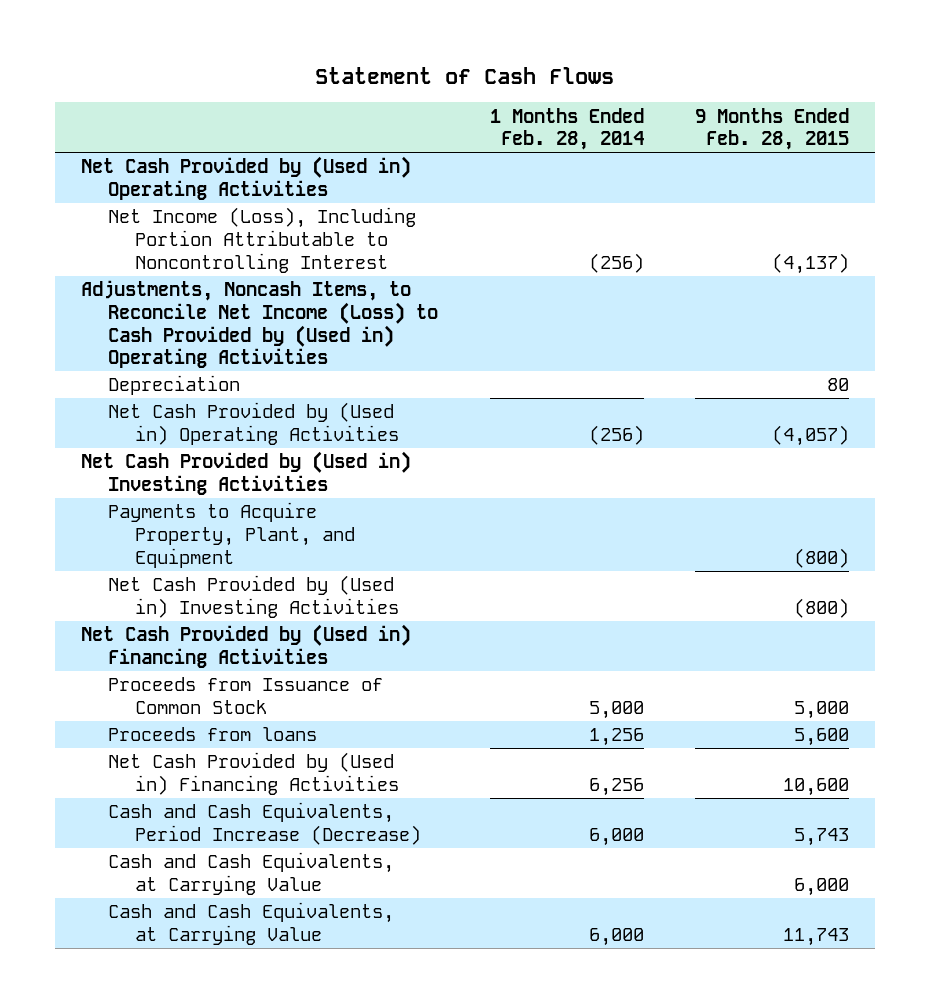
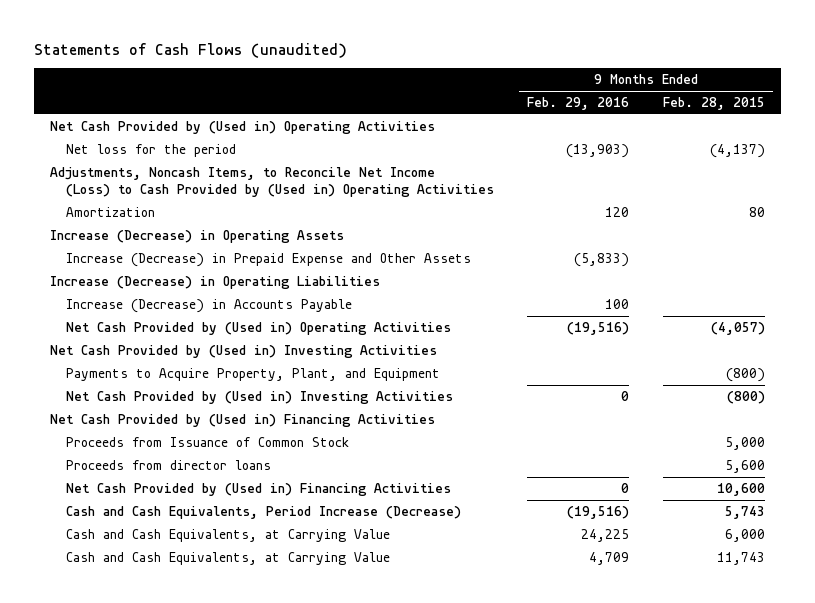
[314,66,614,84] Statement of Cash Flows -> [33,42,347,58] Statements of Cash Flows (unaudited)
[489,107,644,151] 1 Months Ended Feb. 28, 2014 -> none
none -> [527,97,630,111] Feb. 29, 2016
[107,207,416,273] Net Income (Loss), Including Portion Attributable to Noncontrolling Interest -> [66,144,237,158] Net loss for the period
[107,375,240,396] Depreciation -> none
none -> [66,207,156,218] Amortization
none -> [50,230,345,244] Increase (Decrease) in Operating Assets
none -> [66,253,472,268] Increase (Decrease) in Prepaid Expense and Other Assets
none -> [50,276,381,290] Increase (Decrease) in Operating Liabilities
none -> [66,299,353,314] Increase (Decrease) in Accounts Payable
[107,727,317,742] Proceeds from loans -> [66,460,272,471] Proceeds from director loans

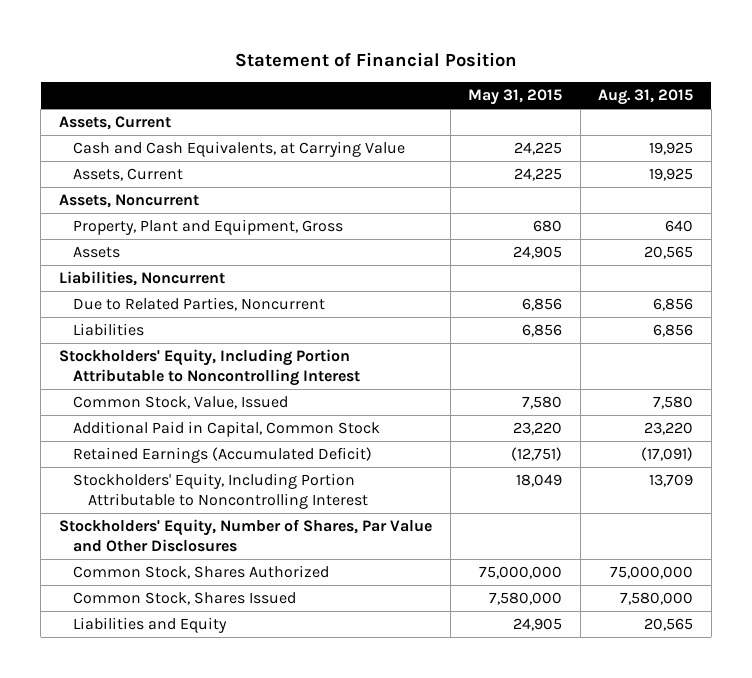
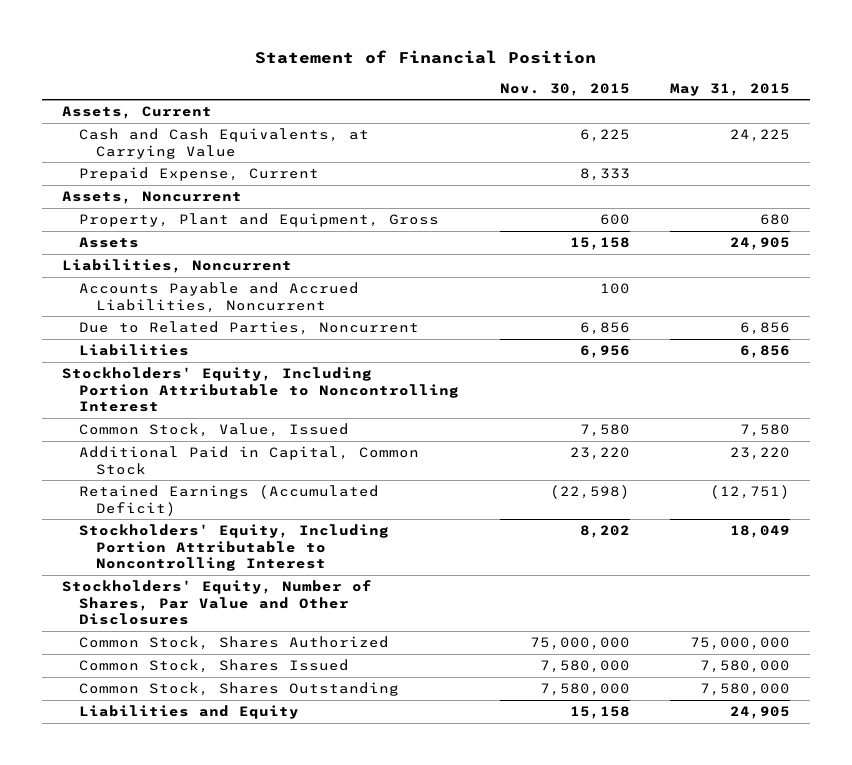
[598,89,694,106] Aug. 31, 2015 -> none
none -> [499,82,630,96] Nov. 30, 2015
[73,168,184,182] Assets, Current -> none
none -> [78,167,319,182] Prepaid Expense, Current
none -> [78,282,359,313] Accounts Payable and Accrued Liabilities, Noncurrent
none -> [78,682,399,697] Common Stock, Shares Outstanding

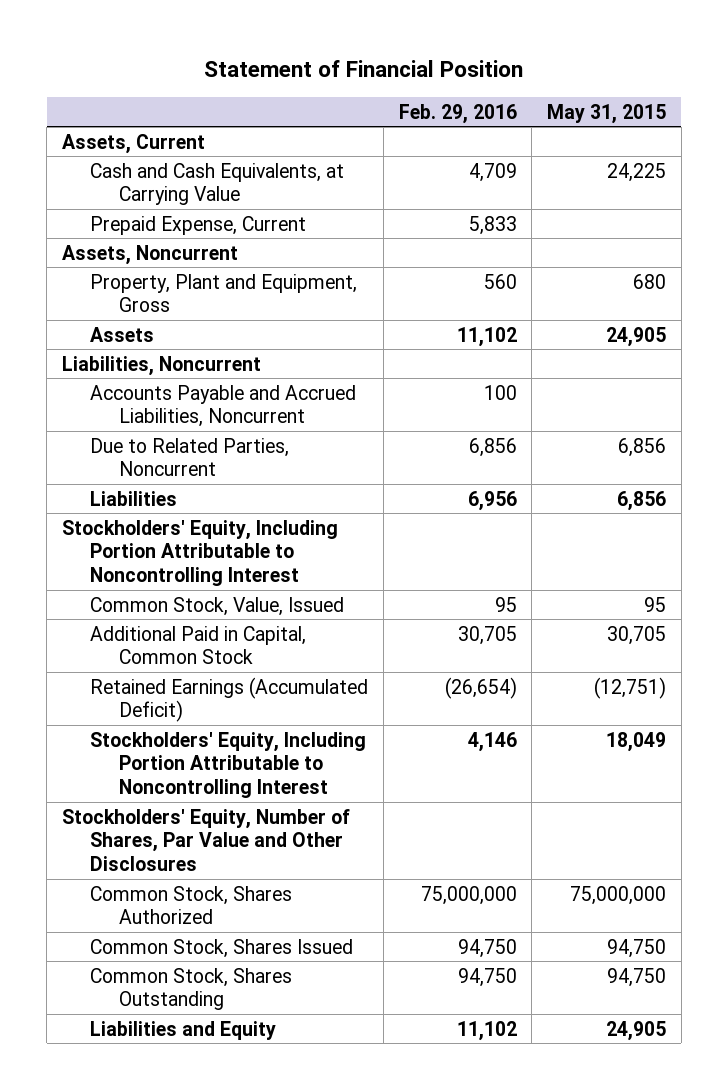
[499,82,630,96] Nov. 30, 2015 -> none
none -> [398,103,517,124] Feb. 29, 2016
[740,424,791,438] 7,580 -> [644,596,667,612] 95
[730,447,791,461] 23,220 -> [607,625,667,645] 30,705
[700,660,791,674] 7,580,000 -> [607,938,667,958] 94,750
[700,683,791,697] 7,580,000 -> [607,967,667,987] 94,750

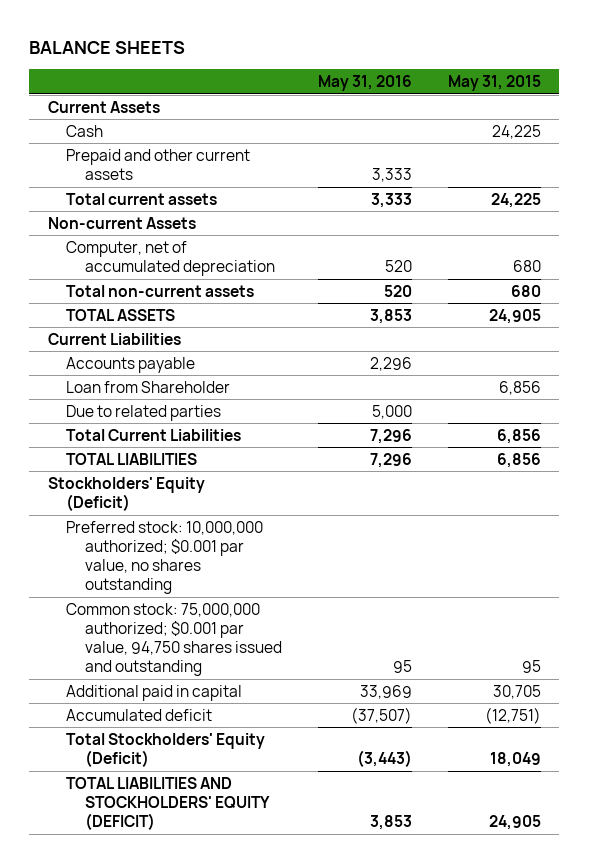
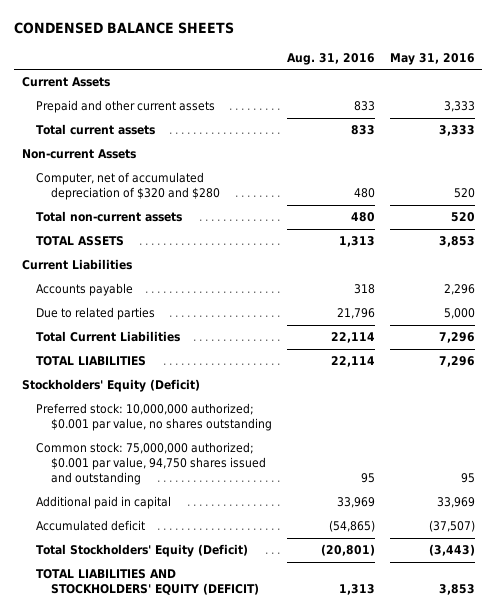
[29,40,186,54] BALANCE SHEETS -> [14,21,235,34] CONDENSED BALANCE SHEETS
[448,75,542,92] May 31, 2015 -> none
none -> [287,52,376,65] Aug. 31, 2016
[66,124,104,137] Cash -> none
[66,240,275,277] Computer, net of accumulated depreciation -> [36,172,221,201] Computer, net of accumulated depreciation of $320 and $280
[66,380,231,393] Loan from Shareholder -> none

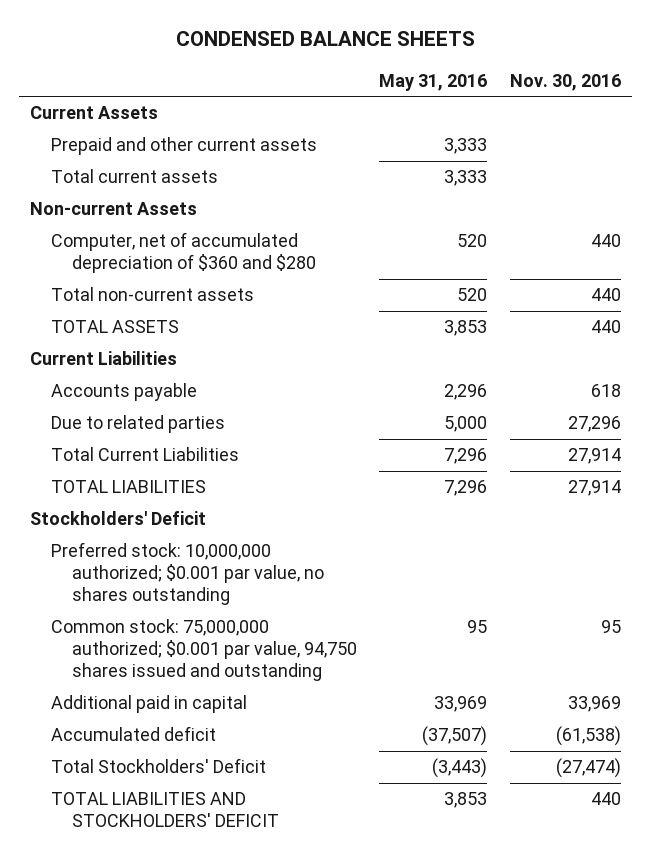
[287,52,376,65] Aug. 31, 2016 -> none
none -> [510,73,622,91] Nov. 30, 2016
[36,172,221,201] Computer, net of accumulated depreciation of $320 and $280 -> [50,232,316,274] Computer, net of accumulated depreciation of $360 and $280
[21,379,200,393] Stockholders' Equity (Deficit) -> [30,511,207,526] Stockholders' Deficit
[36,544,249,558] Total Stockholders' Equity (Deficit) -> [50,758,266,774] Total Stockholders' Deficit
[36,569,260,596] TOTAL LIABILITIES AND STOCKHOLDERS' EQUITY (DEFICIT) -> [50,792,279,828] TOTAL LIABILITIES AND STOCKHOLDERS' DEFICIT

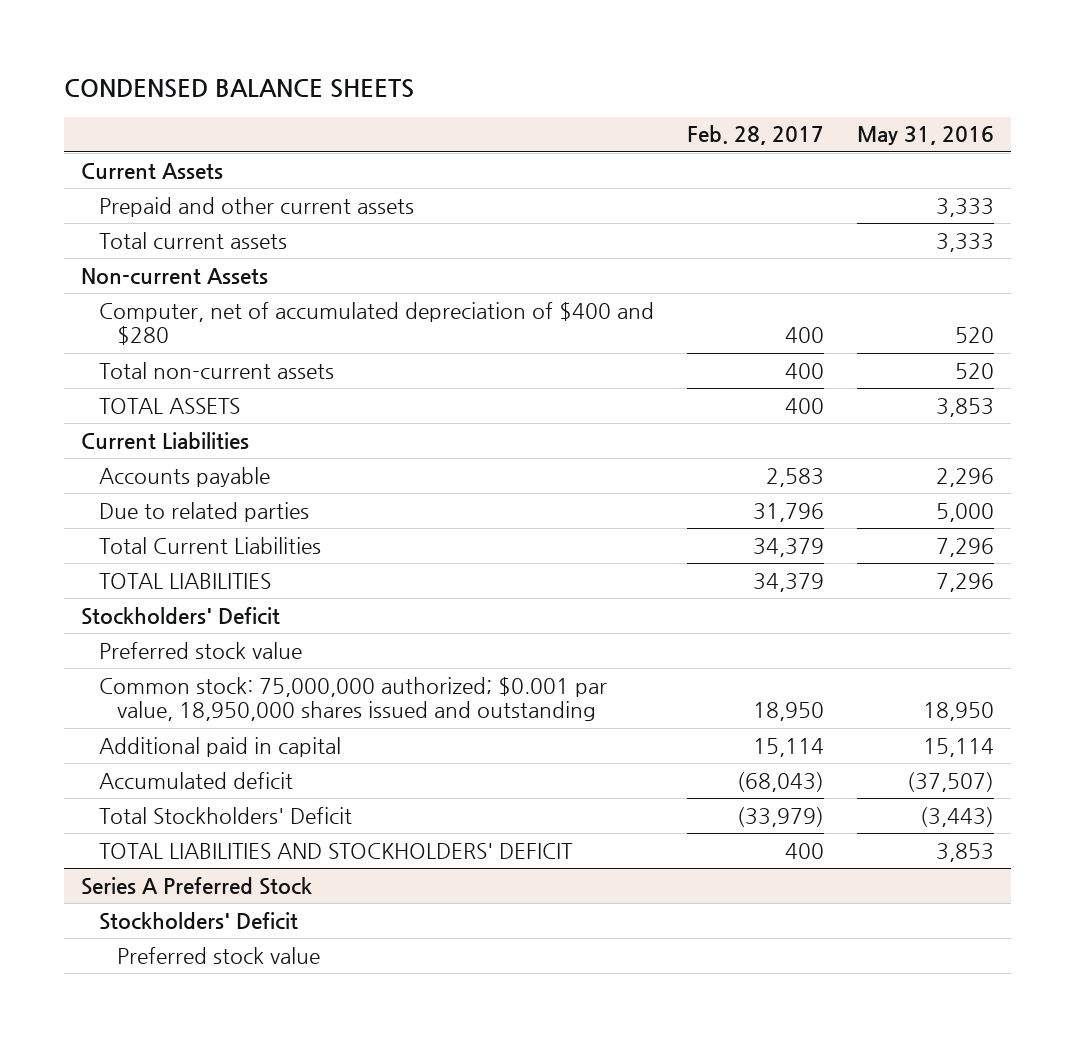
[510,73,622,91] Nov. 30, 2016 -> none
none -> [686,125,824,146] Feb. 28, 2017
[50,232,316,274] Computer, net of accumulated depreciation of $360 and $280 -> [98,301,654,346] Computer, net of accumulated depreciation of $400 and $280
[50,542,324,606] Preferred stock: 10,000,000 authorized; $0.001 par value, no shares outstanding -> [98,641,302,659] Preferred stock value
[50,619,357,682] Common stock: 75,000,000 authorized; $0.001 par value, 94,750 shares issued and outstanding -> [98,676,607,722] Common stock: 75,000,000 authorized; $0.001 par value, 18,950,000 shares issued and outstanding
[467,620,488,634] 95 -> [923,702,995,722] 18,950
[434,696,488,713] 33,969 -> [923,737,995,757] 15,114
none -> [80,876,312,895] Series A Preferred Stock
none -> [98,911,298,930] Stockholders' Deficit
none -> [116,946,320,964] Preferred stock value

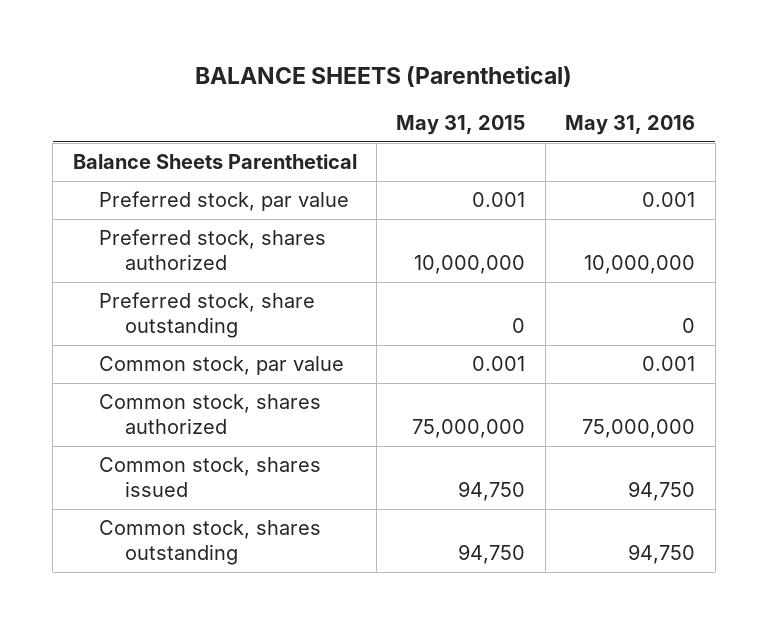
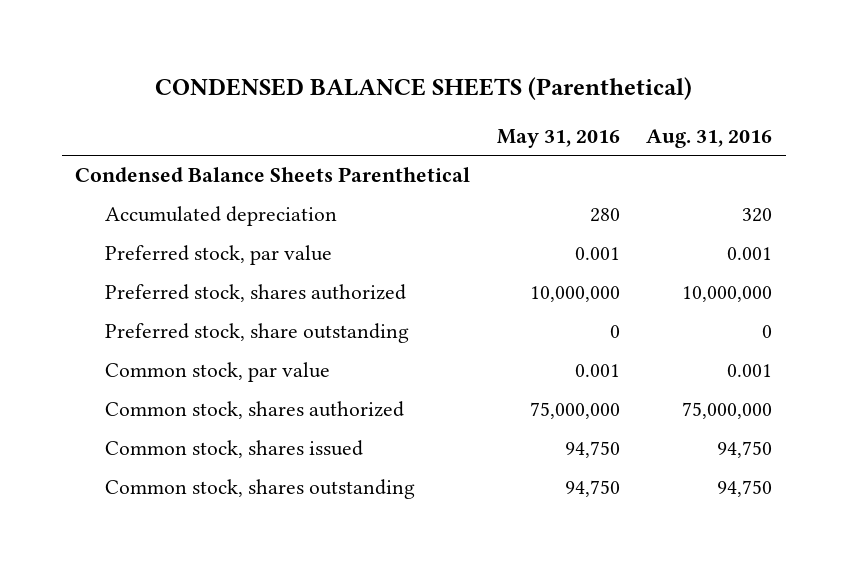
[194,65,572,87] BALANCE SHEETS (Parenthetical) -> [154,77,692,101] CONDENSED BALANCE SHEETS (Parenthetical)
[396,115,526,136] May 31, 2015 -> none
none -> [646,128,773,148] Aug. 31, 2016
[72,154,357,170] Balance Sheets Parenthetical -> [75,167,471,183] Condensed Balance Sheets Parenthetical
none -> [105,206,338,227] Accumulated depreciation

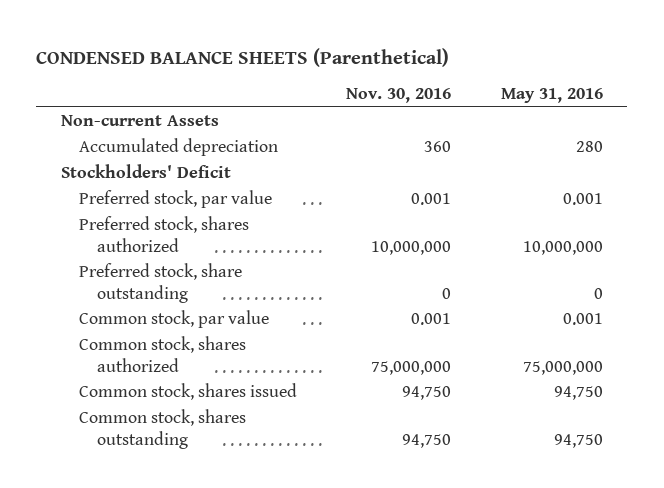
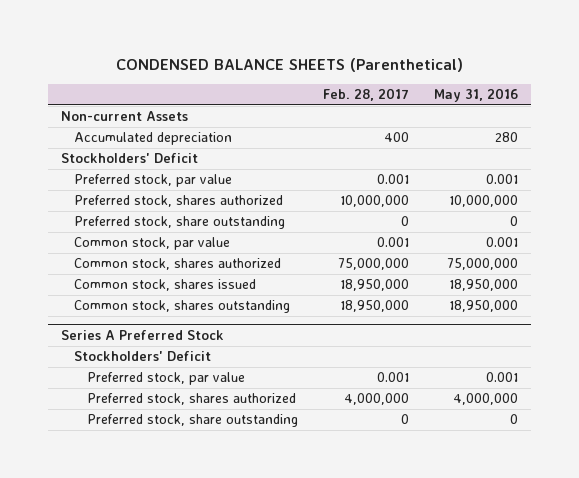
[346,88,452,104] Nov. 30, 2016 -> none
none -> [323,88,410,102] Feb. 28, 2017
[553,386,603,401] 94,750 -> [449,279,519,292] 18,950,000
[553,433,603,448] 94,750 -> [449,300,519,313] 18,950,000
none -> [60,330,224,341] Series A Preferred Stock
none -> [73,351,211,362] Stockholders' Deficit
none -> [87,372,246,386] Preferred stock, par value
none -> [87,393,297,406] Preferred stock, shares authorized
none -> [87,414,299,428] Preferred stock, share outstanding

